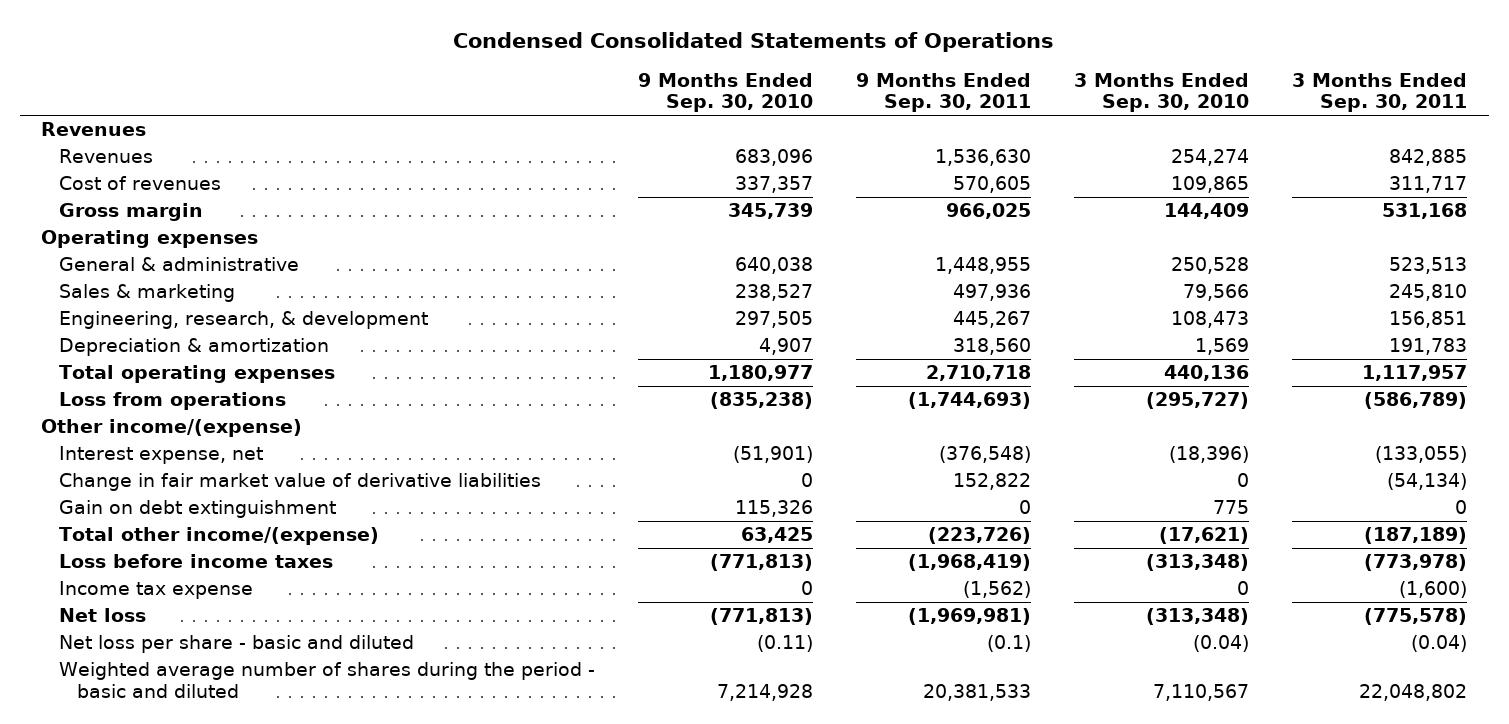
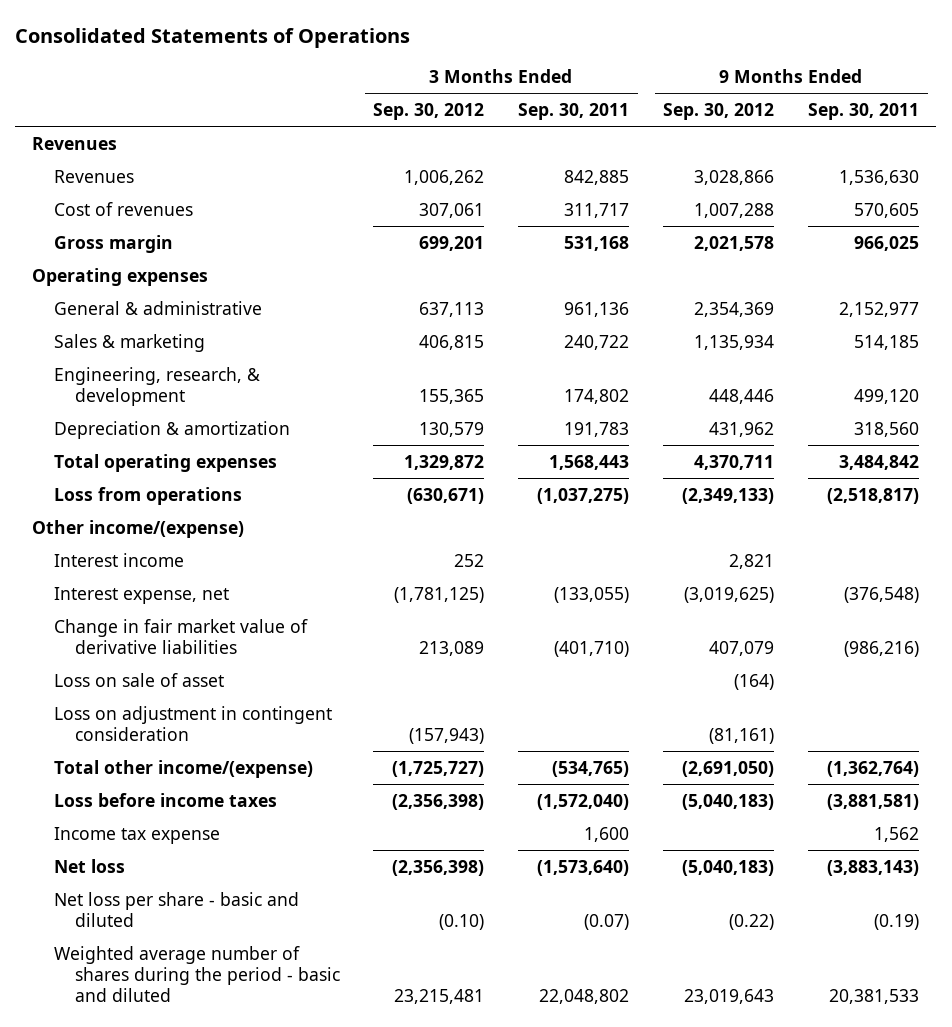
[453,32,1055,53] Condensed Consolidated Statements of Operations -> [15,27,411,48] Consolidated Statements of Operations
[638,72,814,113] 9 Months Ended Sep. 30, 2010 -> none
[1074,72,1250,113] 3 Months Ended Sep. 30, 2010 -> none
none -> [373,103,485,121] Sep. 30, 2012
none -> [663,103,775,121] Sep. 30, 2012
[935,257,1032,275] 1,448,955 -> [839,301,920,317] 2,152,977
[1389,257,1468,275] 523,513 -> [564,301,630,317] 961,136
[953,284,1032,302] 497,936 -> [854,334,920,350] 514,185
[1389,284,1468,302] 245,810 -> [564,334,630,350] 240,722
[953,311,1032,329] 445,267 -> [854,388,920,404] 499,120
[1389,311,1468,329] 156,851 -> [564,388,630,404] 174,802
[926,365,1032,382] 2,710,718 -> [839,454,920,470] 3,484,842
[1362,365,1468,382] 1,117,957 -> [549,454,630,470] 1,568,443
[908,392,1032,410] (1,744,693) -> [827,487,920,504] (2,518,817)
[1364,392,1468,410] (586,789) -> [537,487,630,504] (1,037,275)
none -> [53,552,184,567] Interest income
[59,500,337,519] Gain on debt extinguishment -> none
[953,473,1032,491] 152,822 -> [844,640,920,657] (986,216)
[1387,473,1468,491] (54,134) -> [554,640,630,657] (401,710)
none -> [53,672,224,687] Loss on sale of asset
none -> [53,705,332,741] Loss on adjustment in contingent consideration
[928,527,1032,545] (223,726) -> [827,760,920,777] (1,362,764)
[1364,527,1468,545] (187,189) -> [552,760,630,777] (534,765)
[908,554,1032,572] (1,968,419) -> [827,793,920,810] (3,881,581)
[1364,554,1468,572] (773,978) -> [537,793,630,810] (1,572,040)
[963,581,1032,599] (1,562) -> [874,826,920,842] 1,562
[1399,581,1468,599] (1,600) -> [584,826,630,842] 1,600
[908,608,1032,626] (1,969,981) -> [827,859,920,876] (3,883,143)
[1364,608,1468,626] (775,578) -> [537,859,630,876] (1,573,640)
[987,635,1032,653] (0.1) -> [874,913,920,930] (0.19)
[1411,635,1468,653] (0.04) -> [584,913,630,930] (0.07)

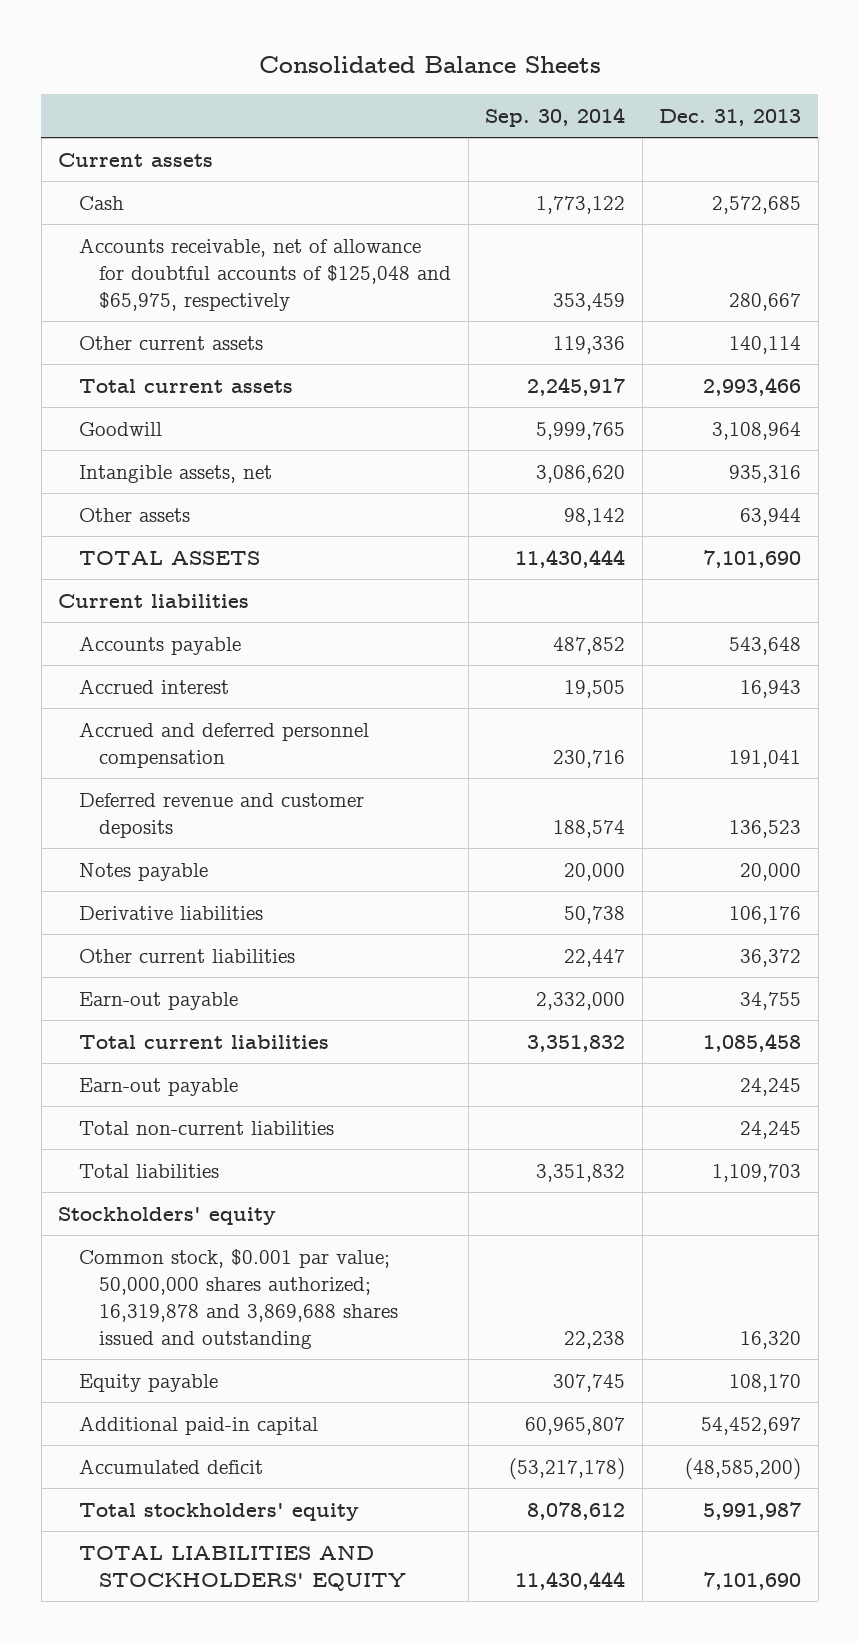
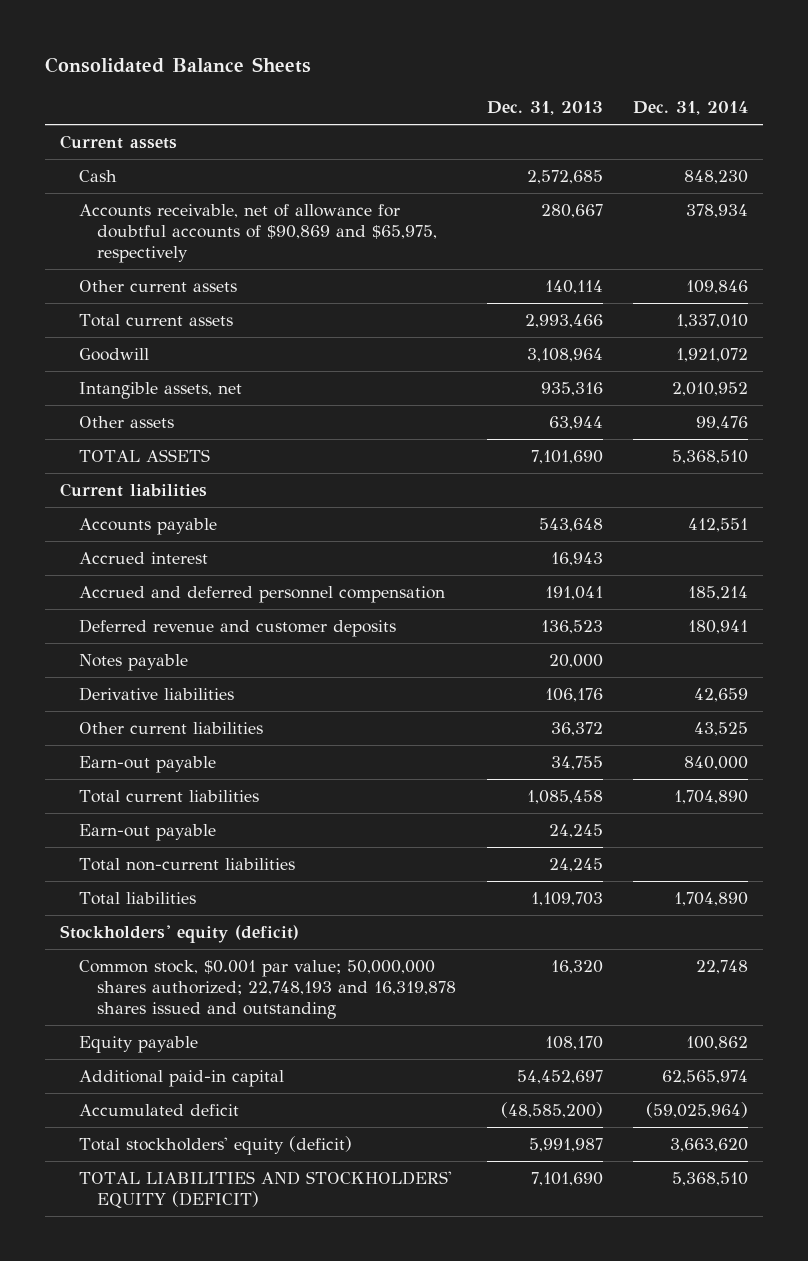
[485,106,626,127] Sep. 30, 2014 -> none
none -> [632,100,748,115] Dec. 31, 2014
[78,237,452,311] Accounts receivable, net of allowance for doubtful accounts of $125,048 and $65,975, respectively -> [78,204,438,263] Accounts receivable, net of allowance for doubtful accounts of $90,869 and $65,975, respectively
[58,1206,277,1225] Stockholders' equity -> [60,925,300,944] Stockholders' equity (deficit)
[78,1248,399,1349] Common stock, $0.001 par value; 50,000,000 shares authorized; 16,319,878 and 3,869,688 shares issued and outstanding -> [78,960,457,1019] Common stock, $0.001 par value; 50,000,000 shares authorized; 22,748,193 and 16,319,878 shares issued and outstanding
[78,1502,359,1521] Total stockholders' equity -> [78,1136,352,1156] Total stockholders' equity (deficit)
[78,1544,407,1591] TOTAL LIABILITIES AND STOCKHOLDERS' EQUITY -> [78,1171,452,1208] TOTAL LIABILITIES AND STOCKHOLDERS' EQUITY (DEFICIT)

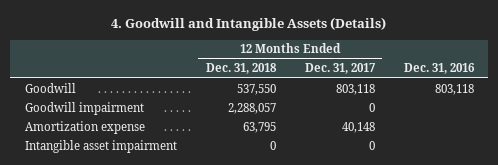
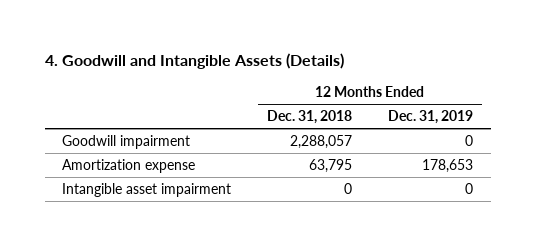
[304,63,376,75] Dec. 31, 2017 -> none
[403,63,475,75] Dec. 31, 2016 -> none
none -> [388,110,474,125] Dec. 31, 2019
[24,82,76,93] Goodwill -> none

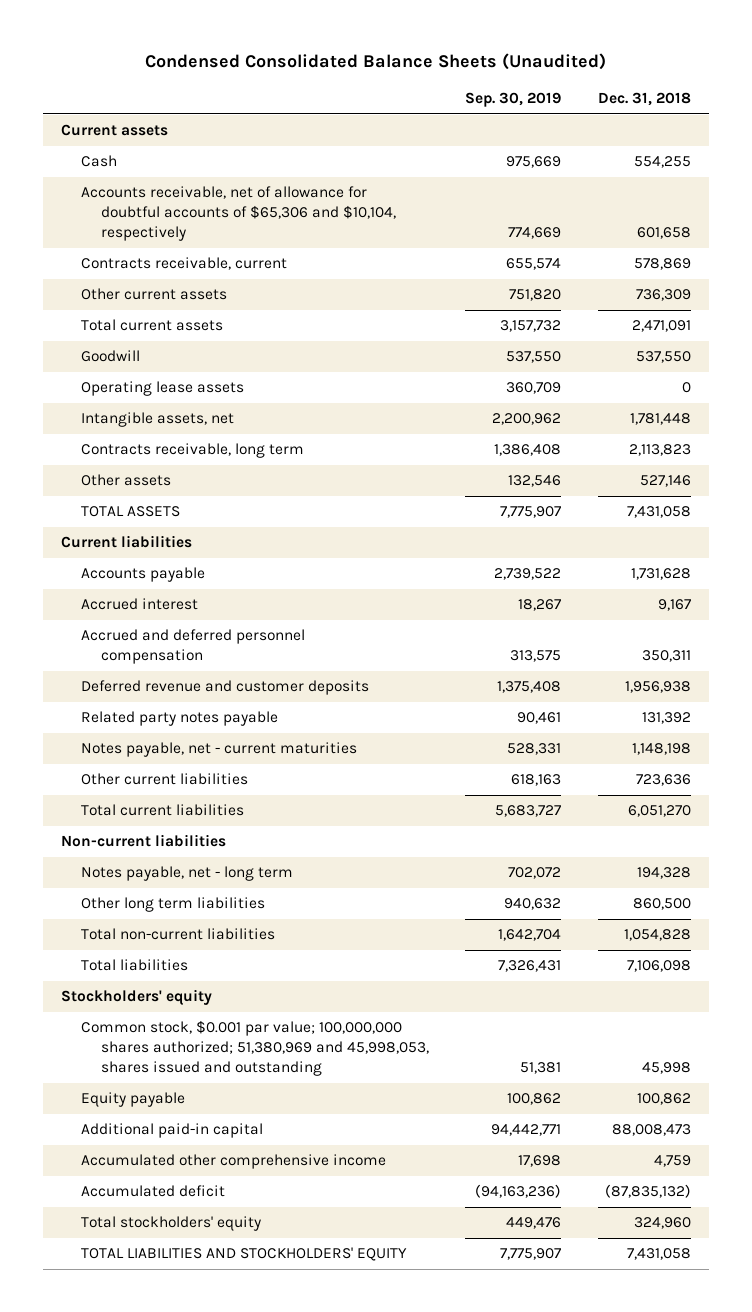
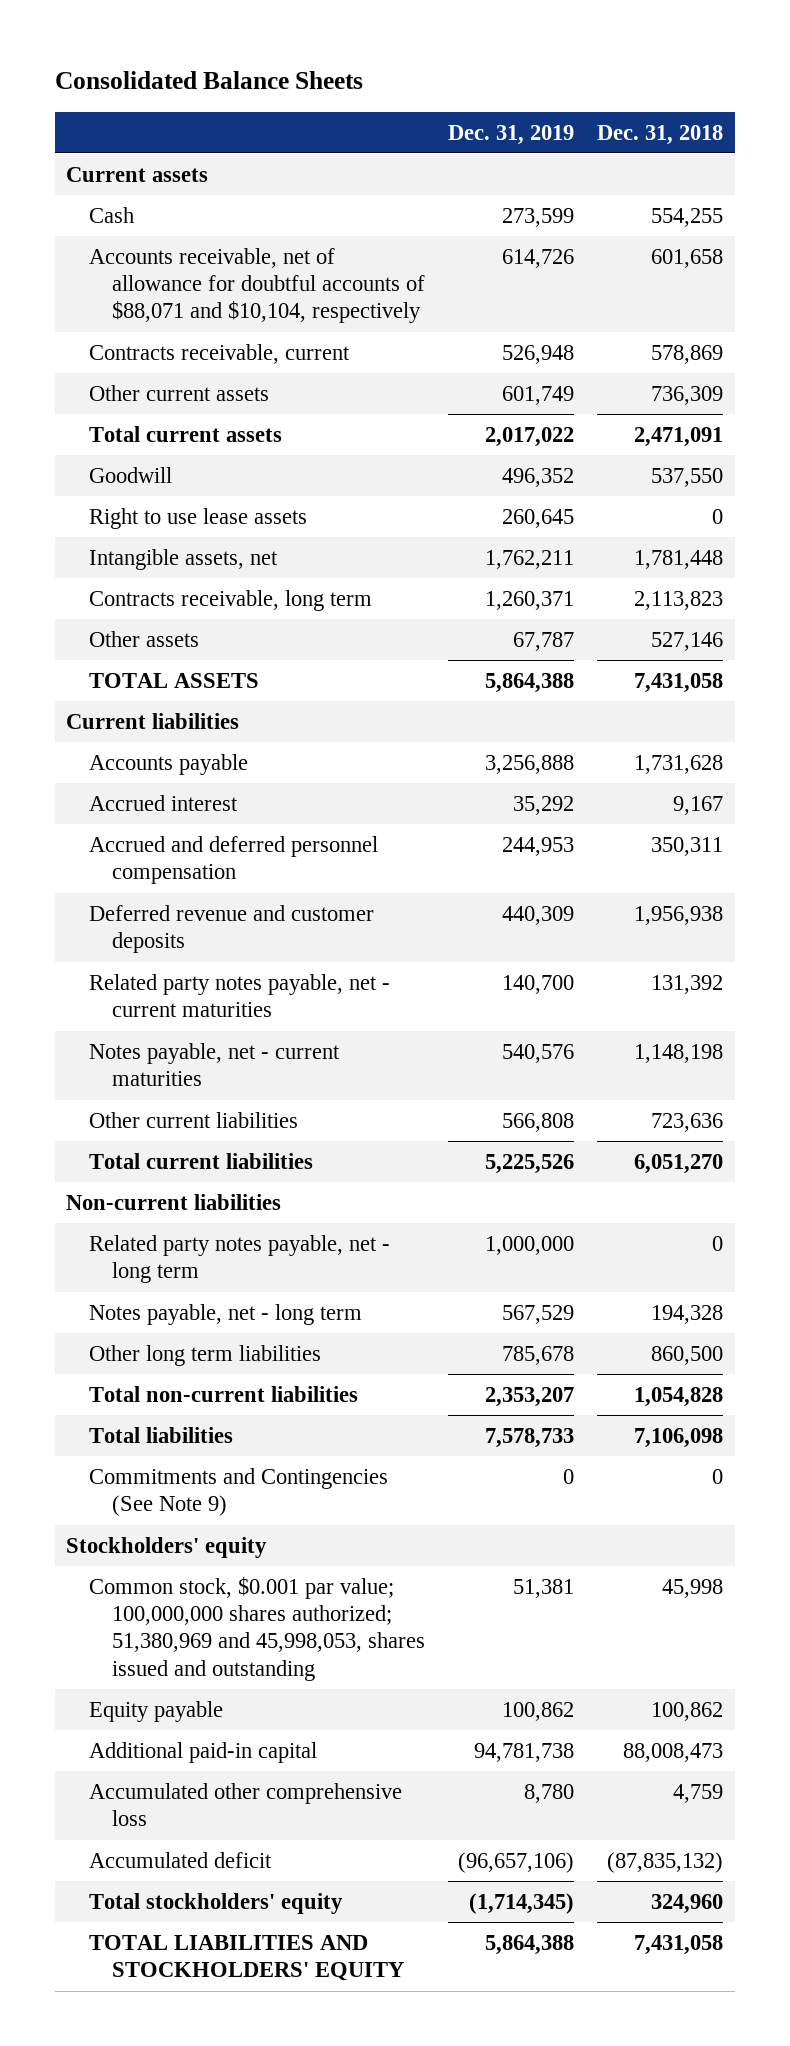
[144,53,606,71] Condensed Consolidated Balance Sheets (Unaudited) -> [54,71,363,90] Consolidated Balance Sheets
[465,92,562,108] Sep. 30, 2019 -> none
none -> [448,124,575,145] Dec. 31, 2019
[80,186,396,242] Accounts receivable, net of allowance for doubtful accounts of $65,306 and $10,104, respectively -> [89,247,426,324] Accounts receivable, net of allowance for doubtful accounts of $88,071 and $10,104, respectively
[80,381,244,397] Operating lease assets -> [89,507,308,529] Right to use lease assets
[80,711,278,727] Related party notes payable -> [89,973,391,1018] Related party notes payable, net - current maturities
none -> [89,1234,391,1284] Related party notes payable, net - long term
none -> [89,1467,389,1517] Commitments and Contingencies (See Note 9)
[80,1154,386,1170] Accumulated other comprehensive income -> [89,1782,403,1827] Accumulated other comprehensive loss

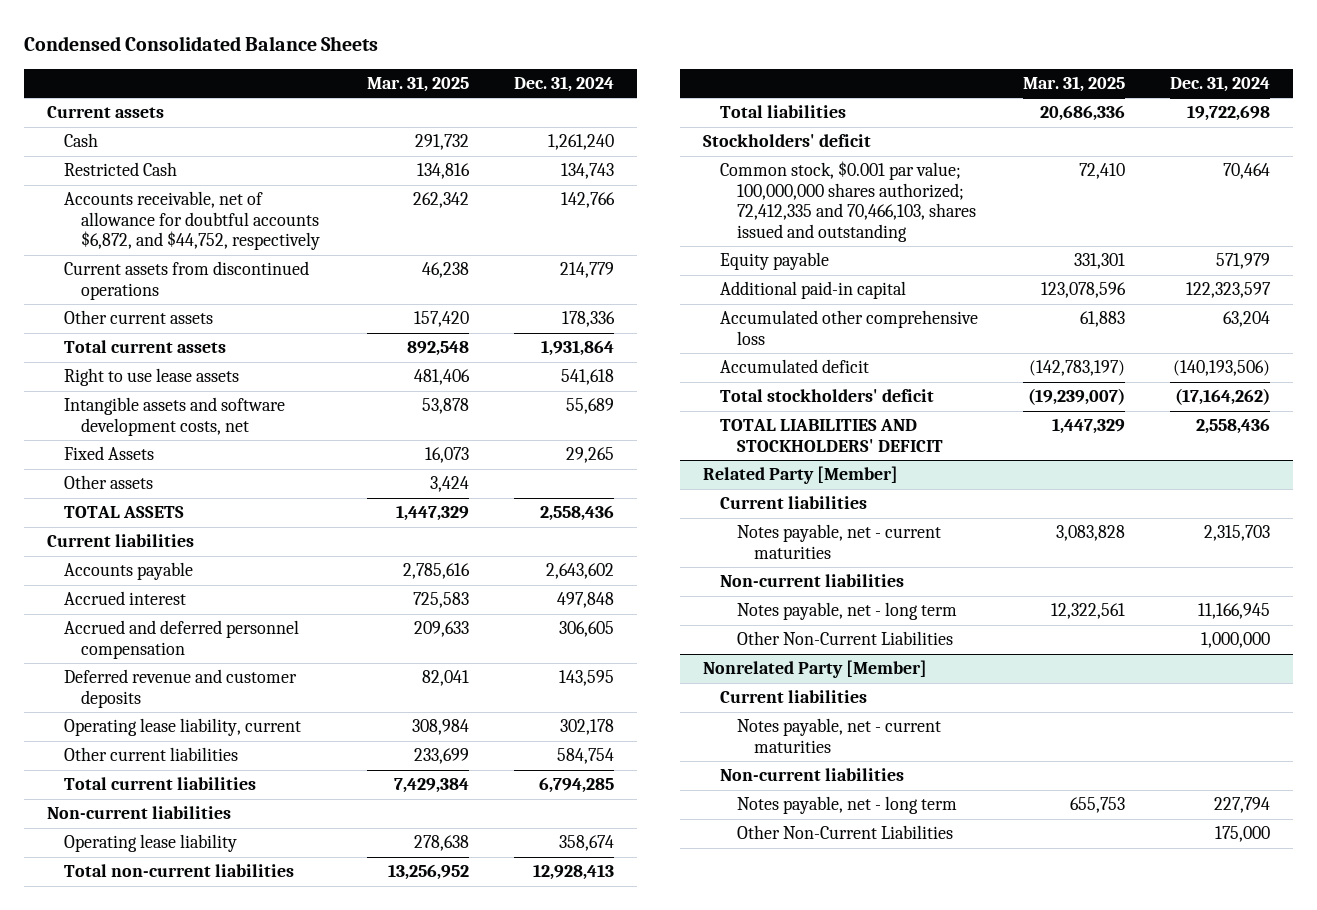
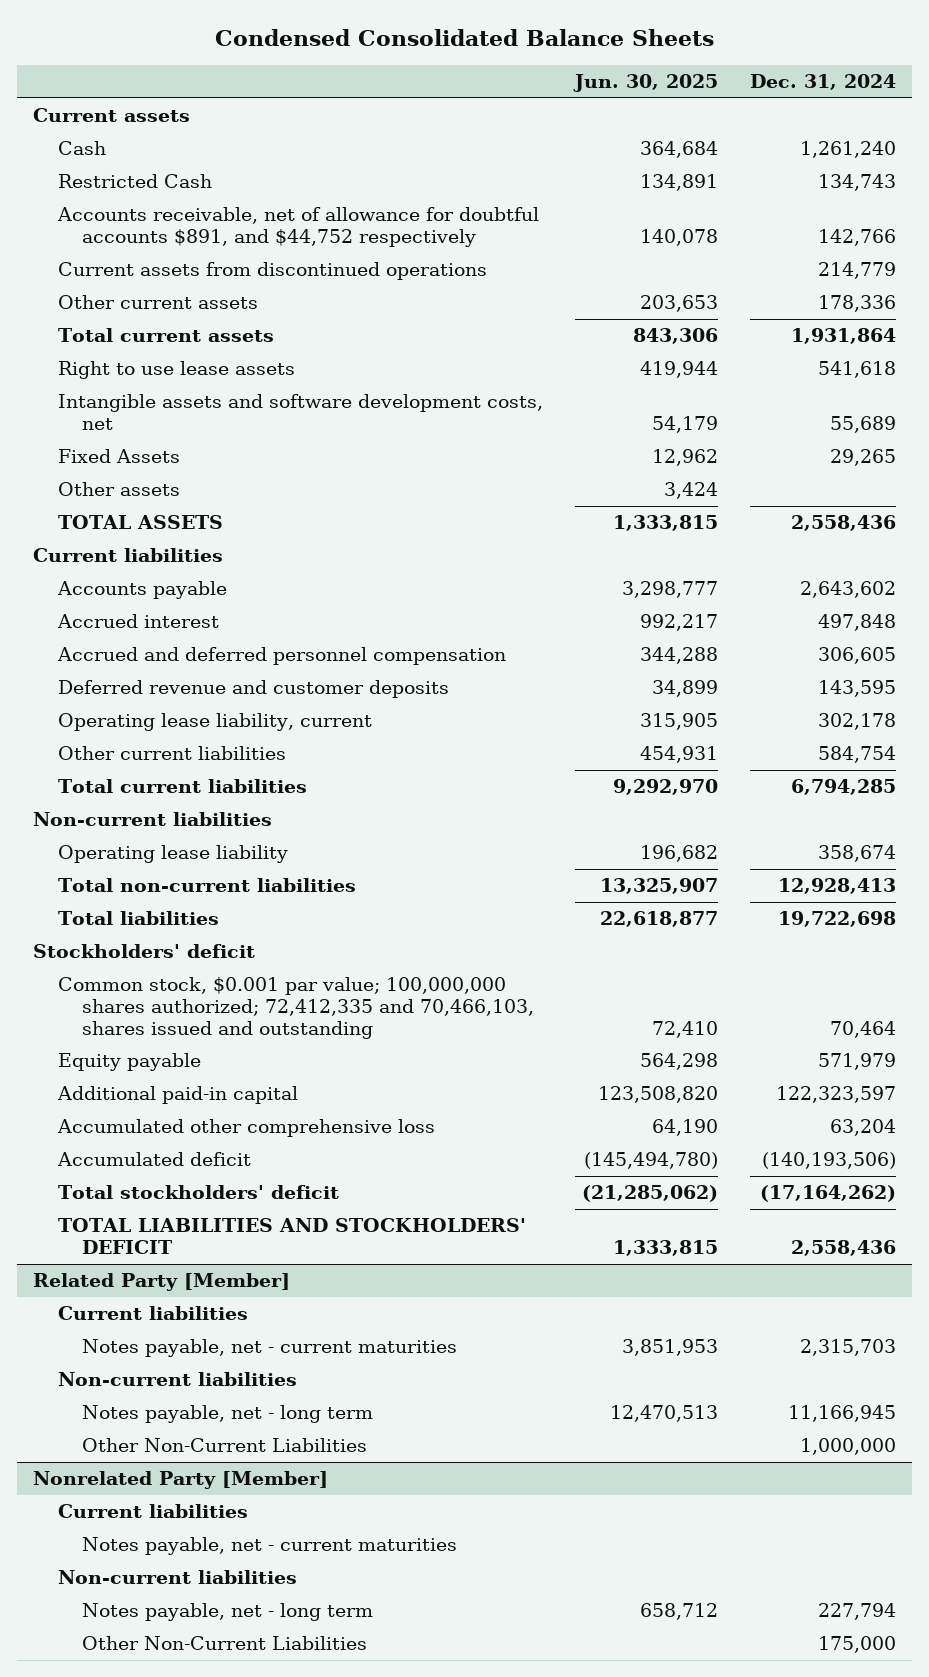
[366,75,469,92] Mar. 31, 2025 -> none
none -> [572,74,718,93] Jun. 30, 2025
[63,191,320,251] Accounts receivable, net of allowance for doubtful accounts $6,872, and $44,752, respectively -> [56,207,539,248] Accounts receivable, net of allowance for doubtful accounts $891, and $44,752 respectively

